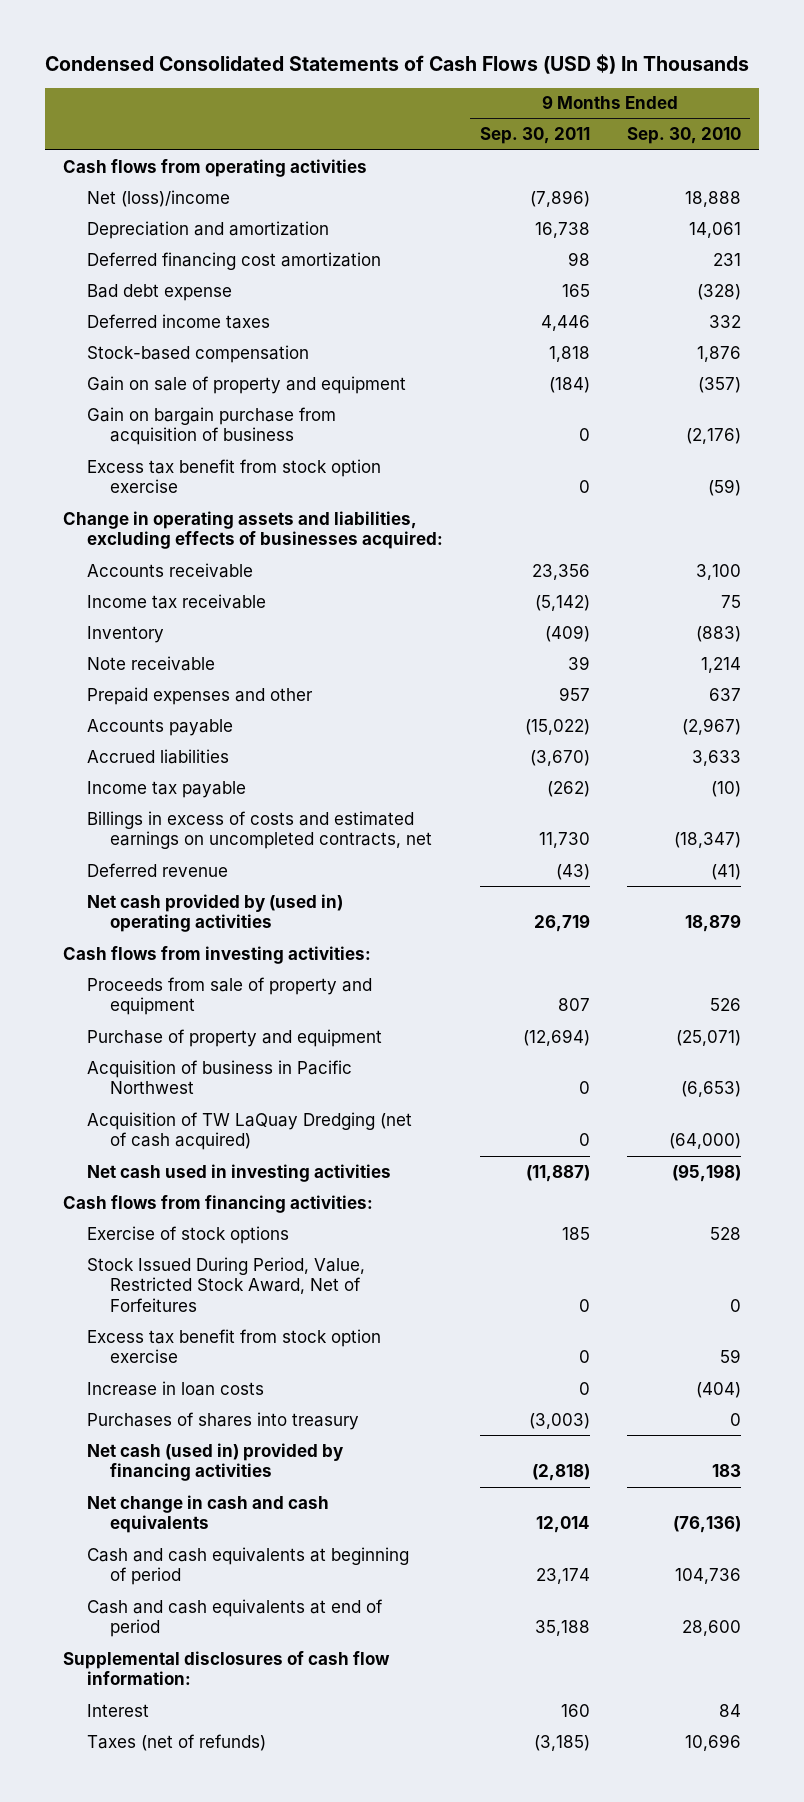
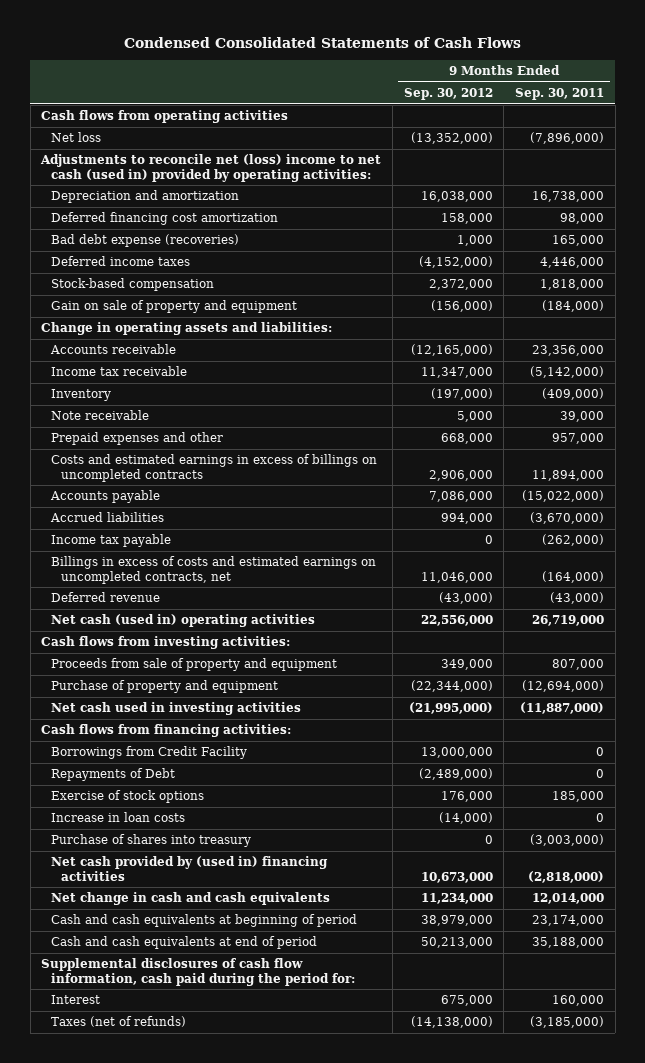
[44,53,749,74] Condensed Consolidated Statements of Cash Flows (USD $) In Thousands -> [123,37,521,49] Condensed Consolidated Statements of Cash Flows
[626,127,741,145] Sep. 30, 2010 -> none
none -> [403,87,493,100] Sep. 30, 2012
[86,406,336,446] Gain on bargain purchase from acquisition of business -> none
[86,458,381,494] Excess tax benefit from stock option exercise -> none
[86,189,230,207] Net (loss)/income -> [51,132,102,143] Net loss
[529,189,590,207] (7,896) -> [530,132,605,145] (7,896,000)
none -> [40,154,382,182] Adjustments to reconcile net (loss) income to net cash (used in) provided by operating activities:
[534,221,590,238] 16,738 -> [532,191,605,203] 16,738,000
[567,251,590,266] 98 -> [560,213,605,225] 98,000
[86,283,232,301] Bad debt expense -> [51,234,240,248] Bad debt expense (recoveries)
[561,283,590,297] 165 -> [552,235,605,247] 165,000
[540,314,590,331] 4,446 -> [540,257,605,269] 4,446,000
[548,345,590,362] 1,818 -> [540,279,605,291] 1,818,000
[548,376,590,393] (184) -> [542,300,605,313] (184,000)
[63,510,443,550] Change in operating assets and liabilities, excluding effects of businesses acquired: -> [41,322,333,336] Change in operating assets and liabilities:
[531,563,590,580] 23,356 -> [532,345,605,357] 23,356,000
[534,594,590,611] (5,142) -> [530,366,605,379] (5,142,000)
[544,624,590,642] (409) -> [542,388,605,401] (409,000)
[567,655,590,670] 39 -> [560,411,605,423] 39,000
[558,686,590,701] 957 -> [552,433,605,445] 957,000
none -> [51,454,378,482] Costs and estimated earnings in excess of billings on uncompleted contracts
[524,718,590,735] (15,022) -> [522,490,605,503] (15,022,000)
[529,749,590,766] (3,670) -> [530,512,605,525] (3,670,000)
[546,780,590,797] (262) -> [542,534,605,547] (262,000)
[538,832,590,849] 11,730 -> [542,570,605,583] (164,000)
[555,863,590,880] (43) -> [550,592,605,605] (43,000)
[86,893,343,933] Net cash provided by (used in) operating activities -> [51,614,316,628] Net cash (used in) operating activities
[533,914,590,933] 26,719 -> [532,615,605,627] 26,719,000
[86,1059,352,1095] Acquisition of business in Pacific Northwest -> none
[86,1111,412,1151] Acquisition of TW LaQuay Dredging (net of cash acquired) -> none
[557,998,590,1012] 807 -> [552,659,605,671] 807,000
[522,1028,590,1046] (12,694) -> [522,680,605,693] (12,694,000)
[525,1164,590,1182] (11,887) -> [520,702,605,715] (11,887,000)
[86,1256,365,1312] Stock Issued During Period, Value, Restricted Stock Award, Net of Forfeitures -> none
[86,1328,381,1364] Excess tax benefit from stock option exercise -> none
none -> [51,746,248,760] Borrowings from Credit Facility
none -> [51,768,176,782] Repayments of Debt
[561,1226,590,1240] 185 -> [552,791,605,803] 185,000
[86,1411,359,1430] Purchases of shares into treasury -> [51,834,252,848] Purchase of shares into treasury
[528,1412,590,1429] (3,003) -> [530,834,605,847] (3,003,000)
[86,1442,343,1482] Net cash (used in) provided by financing activities -> [51,856,329,881] Net cash provided by (used in) financing activities
[531,1464,590,1482] (2,818) -> [528,870,605,883] (2,818,000)
[535,1516,590,1534] 12,014 -> [532,893,605,905] 12,014,000
[535,1568,590,1585] 23,174 -> [532,915,605,927] 23,174,000
[534,1620,590,1637] 35,188 -> [532,937,605,949] 35,188,000
[63,1650,391,1686] Supplemental disclosures of cash flow information: -> [41,958,356,986] Supplemental disclosures of cash flow information, cash paid during the period for:
[560,1703,590,1717] 160 -> [552,995,605,1007] 160,000
[533,1734,590,1751] (3,185) -> [530,1016,605,1029] (3,185,000)

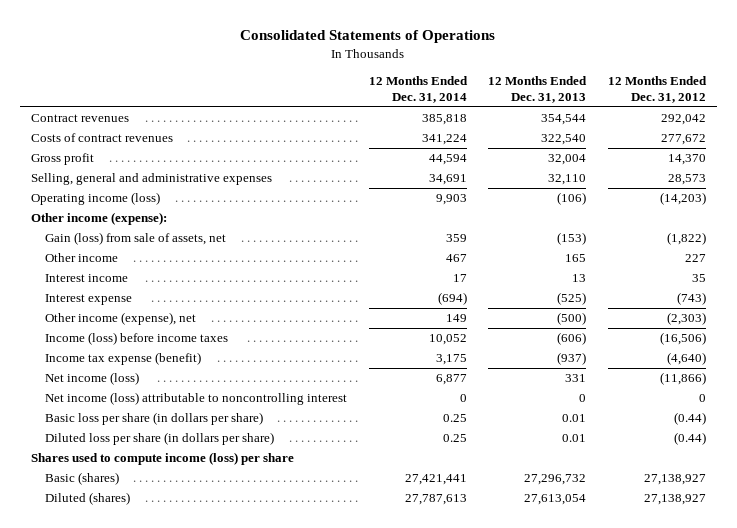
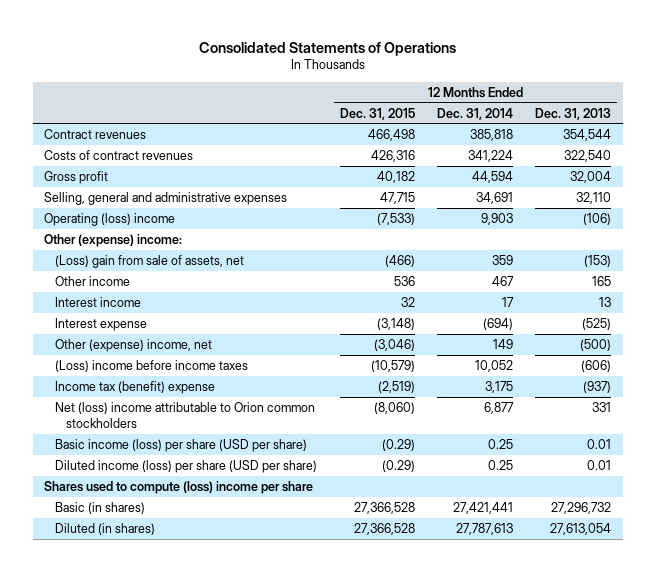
[607,75,707,103] 12 Months Ended Dec. 31, 2012 -> none
none -> [339,107,415,120] Dec. 31, 2015
[30,192,160,206] Operating income (loss) -> [44,212,176,226] Operating (loss) income
[30,212,167,226] Other income (expense): -> [44,233,183,247] Other (expense) income:
[45,232,227,246] Gain (loss) from sale of assets, net -> [55,254,245,268] (Loss) gain from sale of assets, net
[45,392,348,406] Net income (loss) attributable to noncontrolling interest -> none
[45,312,197,326] Other income (expense), net -> [55,338,213,352] Other (expense) income, net
[45,332,229,346] Income (loss) before income taxes -> [55,359,249,372] (Loss) income before income taxes
[45,352,202,366] Income tax expense (benefit) -> [55,380,216,394] Income tax (benefit) expense
[45,372,140,386] Net income (loss) -> [55,401,316,428] Net (loss) income attributable to Orion common stockholders
[45,412,264,426] Basic loss per share (in dollars per share) -> [55,438,308,452] Basic income (loss) per share (USD per share)
[45,432,275,446] Diluted loss per share (in dollars per share) -> [55,459,318,473] Diluted income (loss) per share (USD per share)
[30,452,294,466] Shares used to compute income (loss) per share -> [44,480,314,494] Shares used to compute (loss) income per share
[45,472,120,486] Basic (shares) -> [55,501,146,514] Basic (in shares)
[45,492,131,506] Diluted (shares) -> [55,522,156,535] Diluted (in shares)

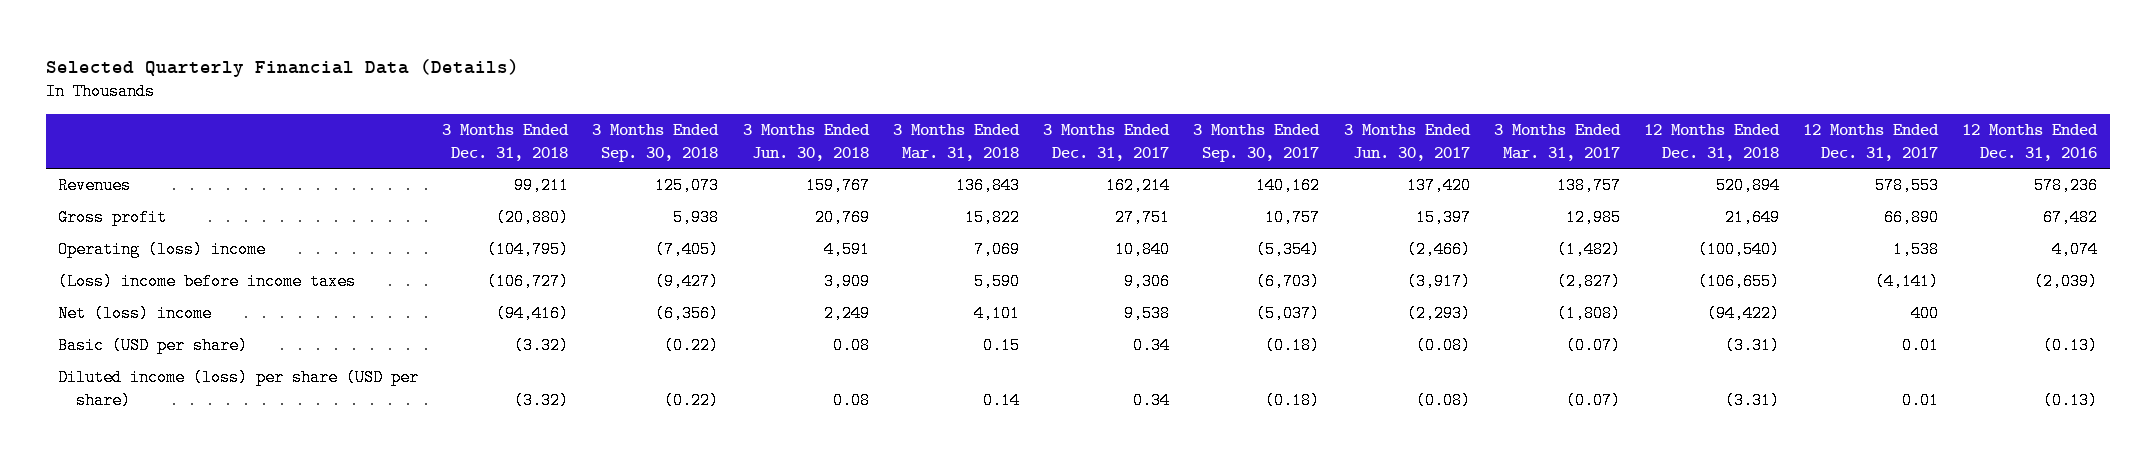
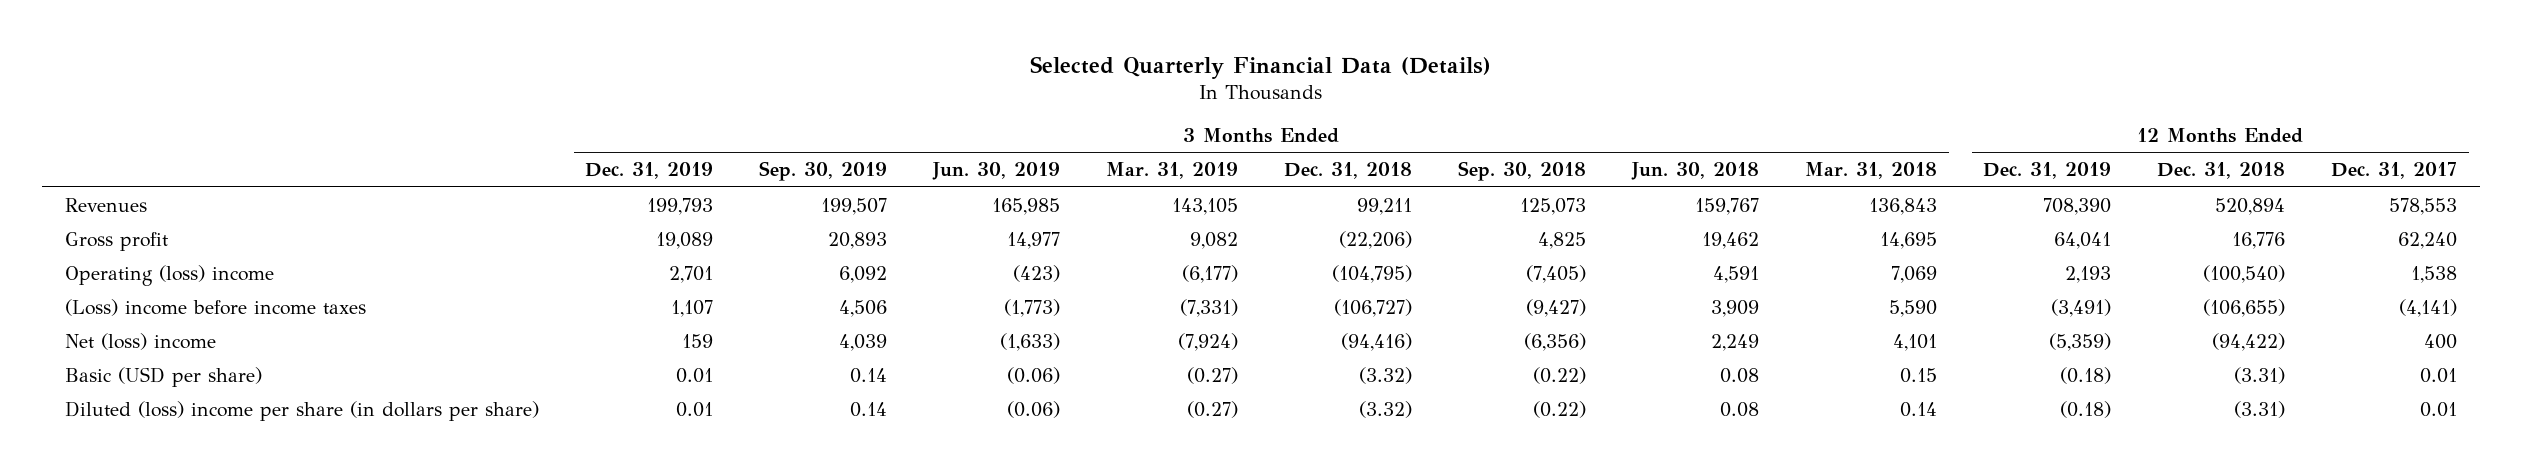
[1043,124,1171,161] 3 Months Ended Dec. 31, 2017 -> none
[1193,124,1321,162] 3 Months Ended Sep. 30, 2017 -> none
[1343,124,1471,161] 3 Months Ended Jun. 30, 2017 -> none
[1493,124,1621,161] 3 Months Ended Mar. 31, 2017 -> none
[1962,124,2099,161] 12 Months Ended Dec. 31, 2016 -> none
none -> [585,162,714,180] Dec. 31, 2019
none -> [759,161,888,182] Sep. 30, 2019
none -> [932,162,1061,181] Jun. 30, 2019
none -> [1106,162,1239,180] Mar. 31, 2019
none -> [1983,162,2112,180] Dec. 31, 2019
[496,209,570,227] (20,880) -> [1339,230,1413,249] (22,206)
[673,209,720,227] 5,938 -> [1538,231,1587,249] 4,825
[814,209,870,227] 20,769 -> [1702,231,1760,249] 19,462
[964,209,1020,227] 15,822 -> [1880,231,1938,249] 14,695
[1725,209,1781,227] 21,649 -> [2232,231,2286,249] 16,776
[1884,209,1940,227] 66,890 -> [2398,231,2458,249] 62,240
[57,369,419,409] Diluted income (loss) per share (USD per share) -> [65,400,540,421] Diluted (loss) income per share (in dollars per share)

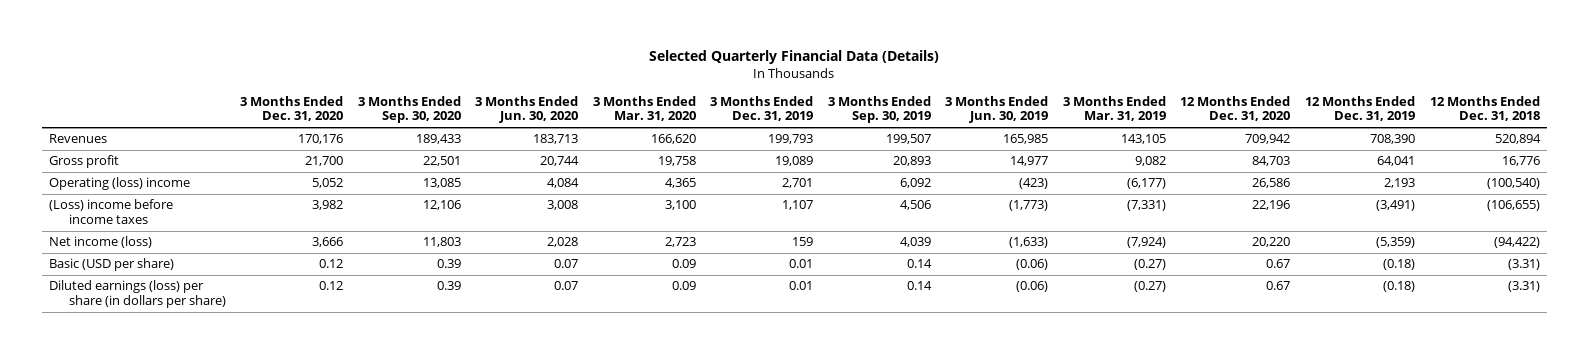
[1284,162,1413,180] Dec. 31, 2018 -> none
[1458,161,1587,182] Sep. 30, 2018 -> none
[1631,162,1760,181] Jun. 30, 2018 -> none
[1805,162,1938,180] Mar. 31, 2018 -> none
[2331,162,2458,180] Dec. 31, 2017 -> none
none -> [240,95,344,122] 3 Months Ended Dec. 31, 2020
none -> [357,95,461,124] 3 Months Ended Sep. 30, 2020
none -> [475,95,579,124] 3 Months Ended Jun. 30, 2020
none -> [592,95,696,122] 3 Months Ended Mar. 31, 2020
none -> [1180,95,1291,122] 12 Months Ended Dec. 31, 2020
[65,332,217,350] Net (loss) income -> [49,236,153,249] Net income (loss)
[65,400,540,421] Diluted (loss) income per share (in dollars per share) -> [49,280,226,309] Diluted earnings (loss) per share (in dollars per share)

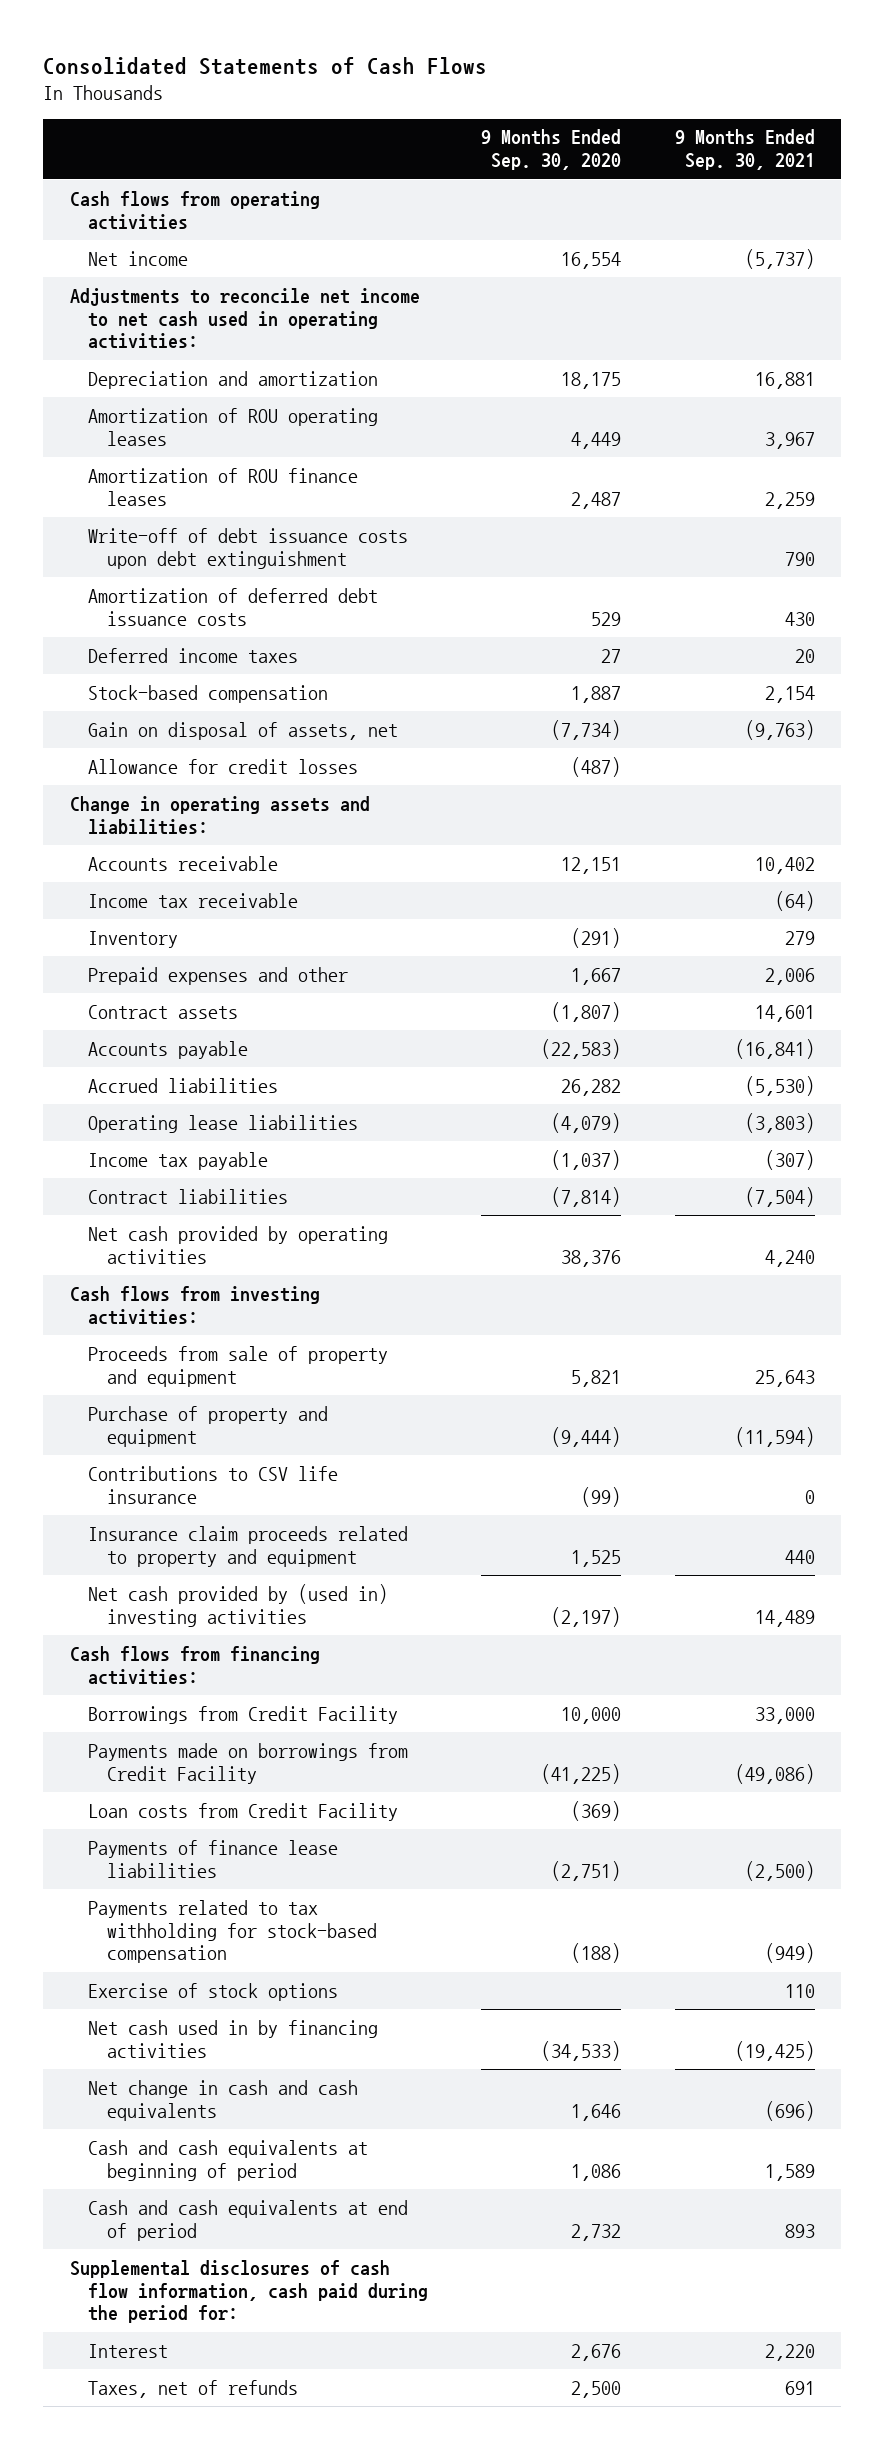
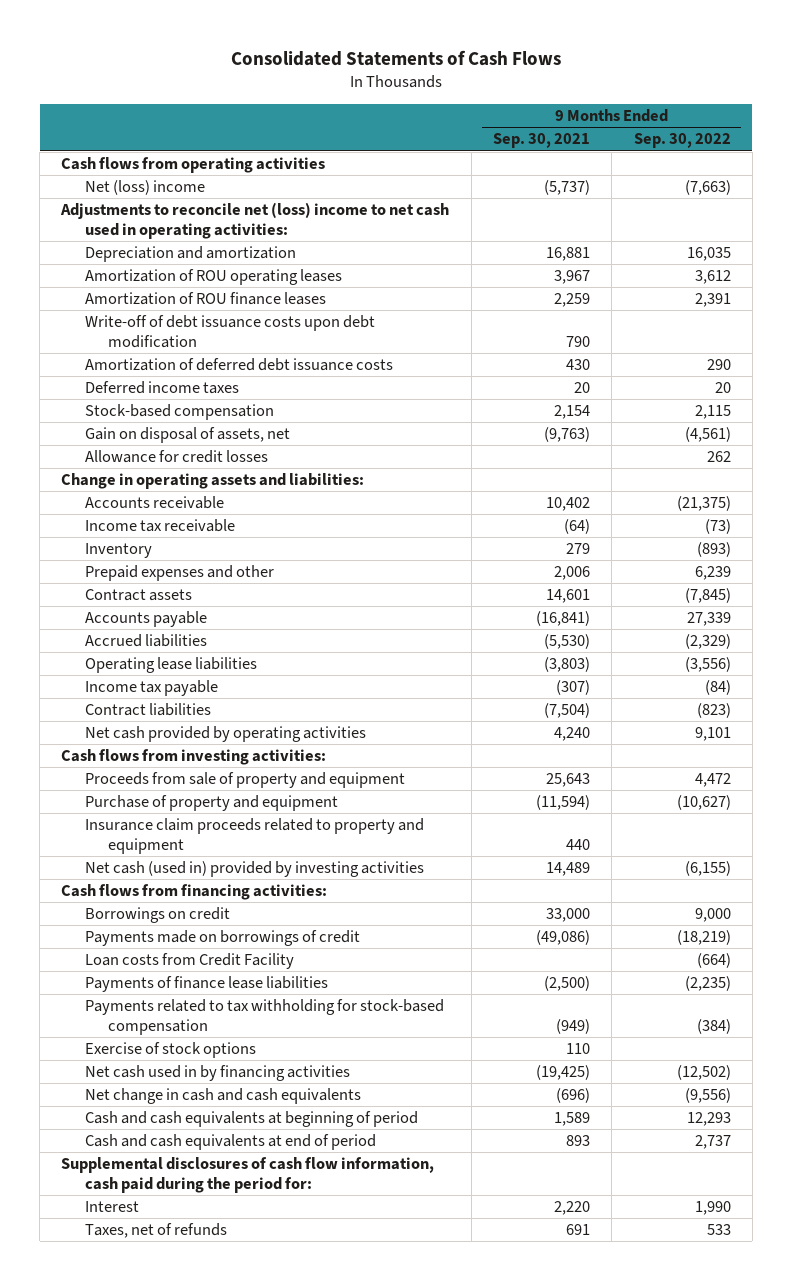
[481,129,622,171] 9 Months Ended Sep. 30, 2020 -> none
none -> [633,133,731,149] Sep. 30, 2022
[88,250,189,266] Net income -> [84,180,205,196] Net (loss) income
[69,287,420,350] Adjustments to reconcile net income to net cash used in operating activities: -> [60,202,450,239] Adjustments to reconcile net (loss) income to net cash used in operating activities:
[88,527,409,569] Write-off of debt issuance costs upon debt extinguishment -> [84,315,375,348] Write-off of debt issuance costs upon debt modification
[88,1465,339,1504] Contributions to CSV life insurance -> none
[88,1583,389,1627] Net cash provided by (used in) investing activities -> [84,861,424,878] Net cash (used in) provided by investing activities
[88,1705,399,1724] Borrowings from Credit Facility -> [84,907,230,924] Borrowings on credit
[88,1742,409,1784] Payments made on borrowings from Credit Facility -> [84,930,360,947] Payments made on borrowings of credit

